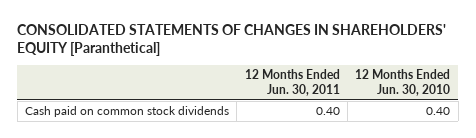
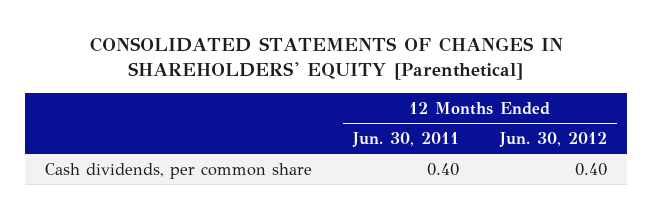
[17,24,447,57] CONSOLIDATED STATEMENTS OF CHANGES IN SHAREHOLDERS' EQUITY [Paranthetical] -> [89,36,563,81] CONSOLIDATED STATEMENTS OF CHANGES IN SHAREHOLDERS' EQUITY [Parenthetical]
[355,69,451,97] 12 Months Ended Jun. 30, 2010 -> none
none -> [498,131,607,147] Jun. 30, 2012
[25,106,230,118] Cash paid on common stock dividends -> [45,162,313,179] Cash dividends, per common share

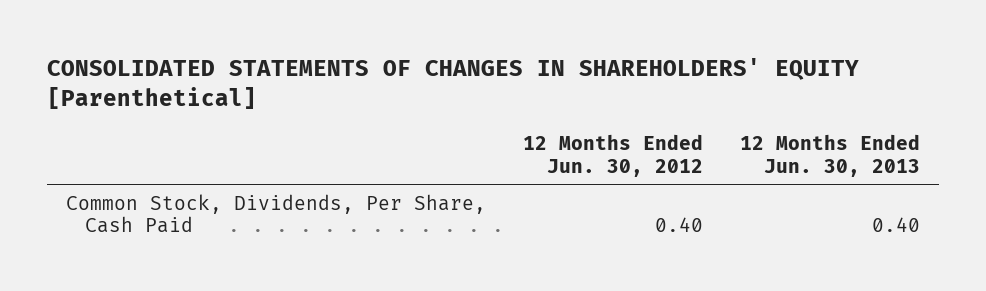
[351,131,459,147] Jun. 30, 2011 -> none
none -> [740,134,921,177] 12 Months Ended Jun. 30, 2013
[45,162,313,179] Cash dividends, per common share -> [65,193,486,234] Common Stock, Dividends, Per Share, Cash Paid

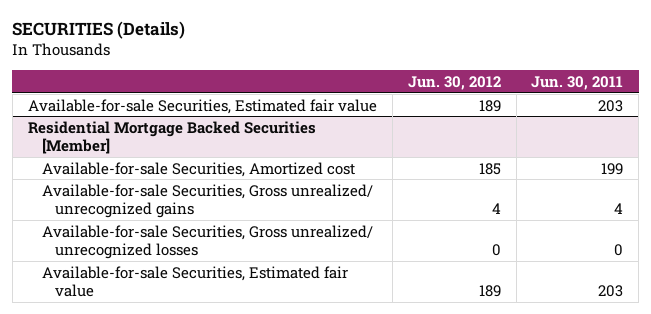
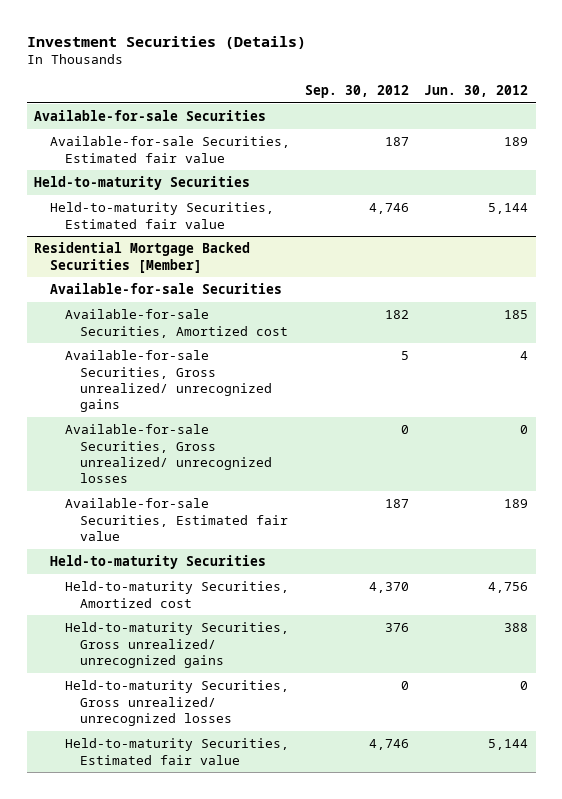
[12,21,186,40] SECURITIES (Details) -> [26,35,306,49] Investment Securities (Details)
[531,75,624,90] Jun. 30, 2011 -> none
none -> [304,84,409,98] Sep. 30, 2012
none -> [34,110,267,122] Available-for-sale Securities
none -> [34,176,251,191] Held-to-maturity Securities
none -> [49,202,274,229] Held-to-maturity Securities, Estimated fair value
none -> [49,283,282,295] Available-for-sale Securities
none -> [49,555,266,570] Held-to-maturity Securities
none -> [65,581,290,608] Held-to-maturity Securities, Amortized cost
none -> [65,622,290,668] Held-to-maturity Securities, Gross unrealized/ unrecognized gains
none -> [65,680,290,726] Held-to-maturity Securities, Gross unrealized/ unrecognized losses
none -> [65,738,290,765] Held-to-maturity Securities, Estimated fair value

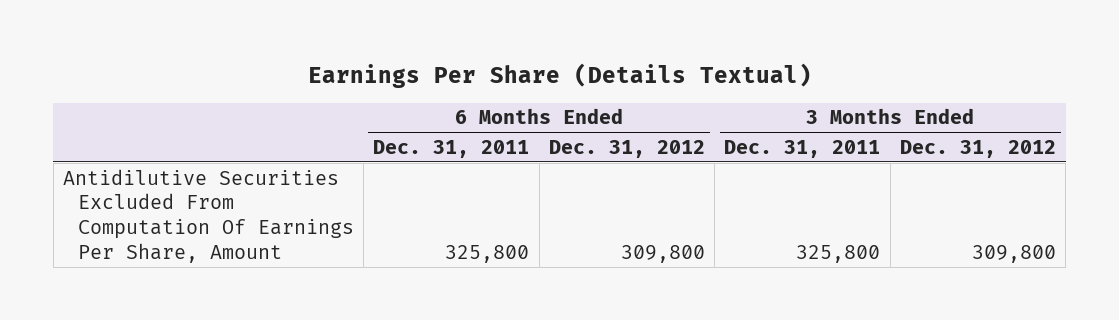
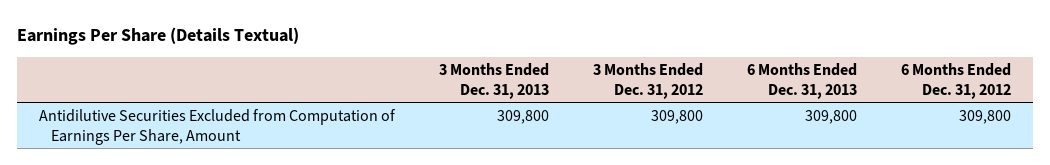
[373,139,530,158] Dec. 31, 2011 -> none
[724,139,881,158] Dec. 31, 2011 -> none
none -> [438,63,549,99] 3 Months Ended Dec. 31, 2013
none -> [747,63,858,99] 6 Months Ended Dec. 31, 2013
[63,168,354,263] Antidilutive Securities Excluded From Computation Of Earnings Per Share, Amount -> [38,109,396,145] Antidilutive Securities Excluded from Computation of Earnings Per Share, Amount

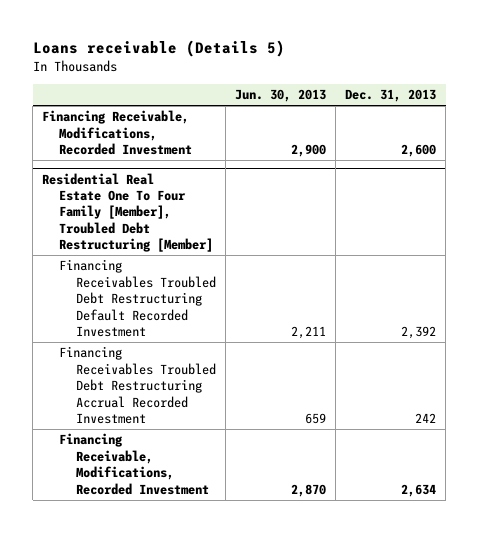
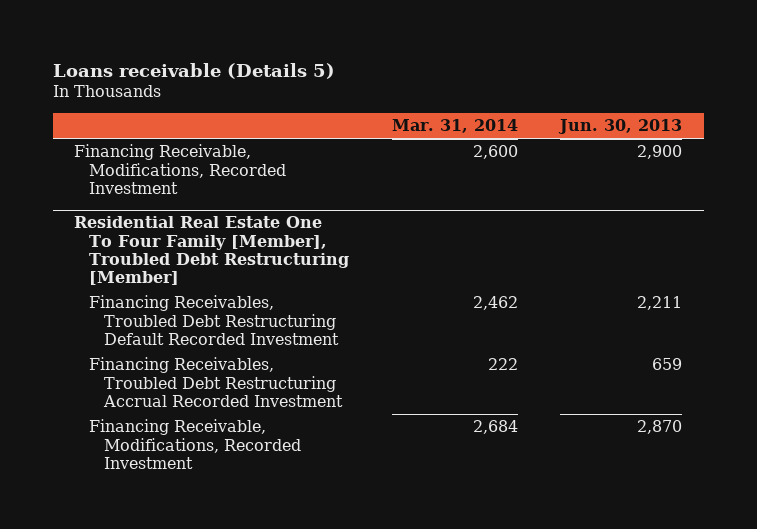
[345,89,437,103] Dec. 31, 2013 -> none
none -> [391,119,518,134] Mar. 31, 2014
[59,259,216,338] Financing Receivables Troubled Debt Restructuring Default Recorded Investment -> [88,295,339,345] Financing Receivables, Troubled Debt Restructuring Default Recorded Investment
[59,346,216,425] Financing Receivables Troubled Debt Restructuring Accrual Recorded Investment -> [88,357,343,407] Financing Receivables, Troubled Debt Restructuring Accrual Recorded Investment

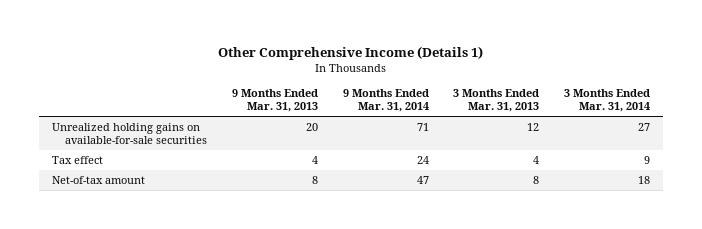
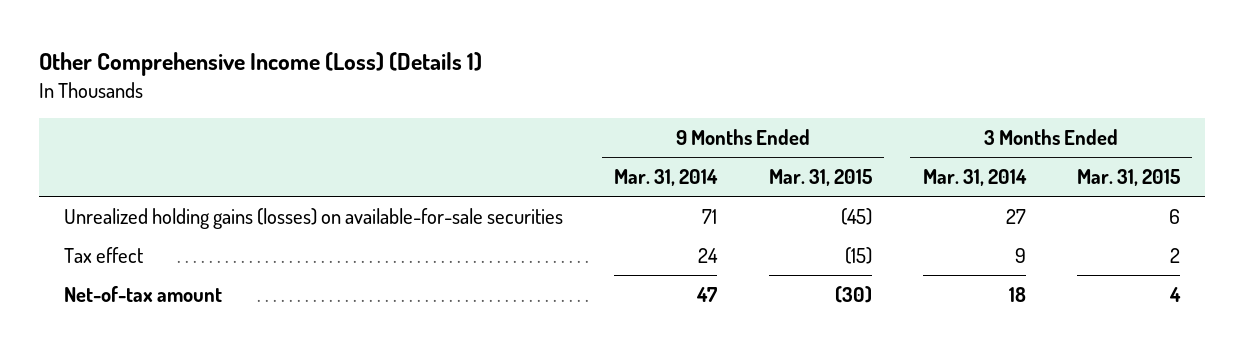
[217,45,483,60] Other Comprehensive Income (Details 1) -> [38,52,482,77] Other Comprehensive Income (Loss) (Details 1)
[231,89,318,113] 9 Months Ended Mar. 31, 2013 -> none
[453,89,540,113] 3 Months Ended Mar. 31, 2013 -> none
none -> [768,169,872,187] Mar. 31, 2015
none -> [1076,169,1180,187] Mar. 31, 2015
[51,123,207,145] Unrealized holding gains on available-for-sale securities -> [64,208,564,230] Unrealized holding gains (losses) on available-for-sale securities

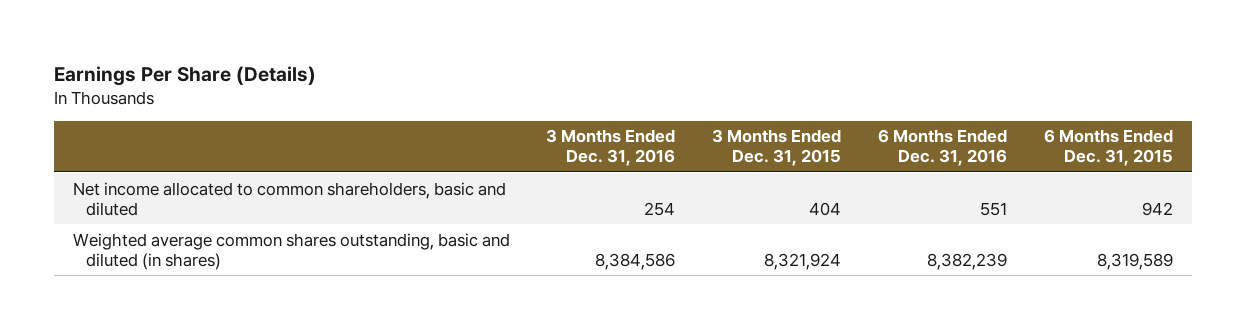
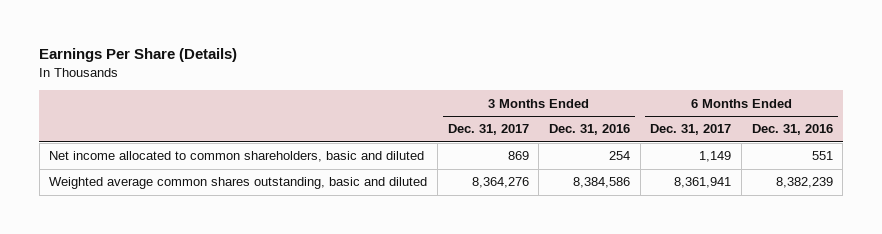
[712,129,842,167] 3 Months Ended Dec. 31, 2015 -> none
[1044,129,1174,167] 6 Months Ended Dec. 31, 2015 -> none
none -> [447,124,529,136] Dec. 31, 2017
none -> [650,124,732,136] Dec. 31, 2017
[72,232,510,270] Weighted average common shares outstanding, basic and diluted (in shares) -> [49,177,428,190] Weighted average common shares outstanding, basic and diluted

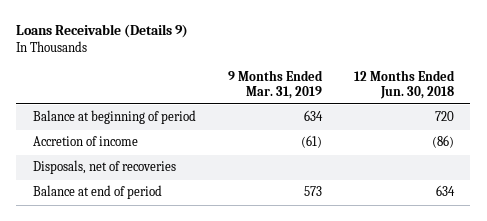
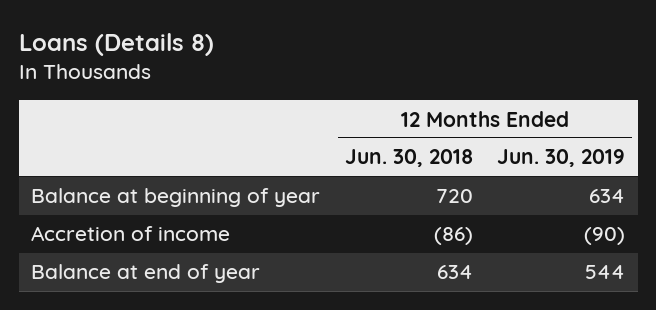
[16,24,189,39] Loans Receivable (Details 9) -> [18,33,214,57] Loans (Details 8)
[227,69,323,99] 9 Months Ended Mar. 31, 2019 -> none
none -> [497,149,626,168] Jun. 30, 2019
[32,110,196,125] Balance at beginning of period -> [30,188,320,208] Balance at beginning of year
[32,160,176,175] Disposals, net of recoveries -> none
[32,185,162,200] Balance at end of period -> [30,264,260,284] Balance at end of year

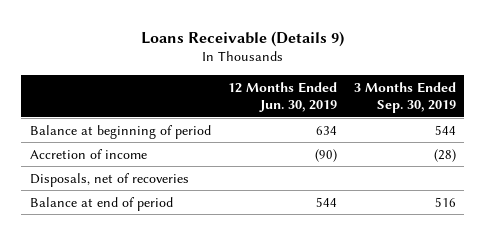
[18,33,214,57] Loans (Details 8) -> [140,30,344,47] Loans Receivable (Details 9)
[344,149,473,168] Jun. 30, 2018 -> none
none -> [353,81,456,114] 3 Months Ended Sep. 30, 2019
[30,188,320,208] Balance at beginning of year -> [29,124,211,139] Balance at beginning of period
none -> [29,172,189,187] Disposals, net of recoveries
[30,264,260,284] Balance at end of year -> [29,196,173,211] Balance at end of period

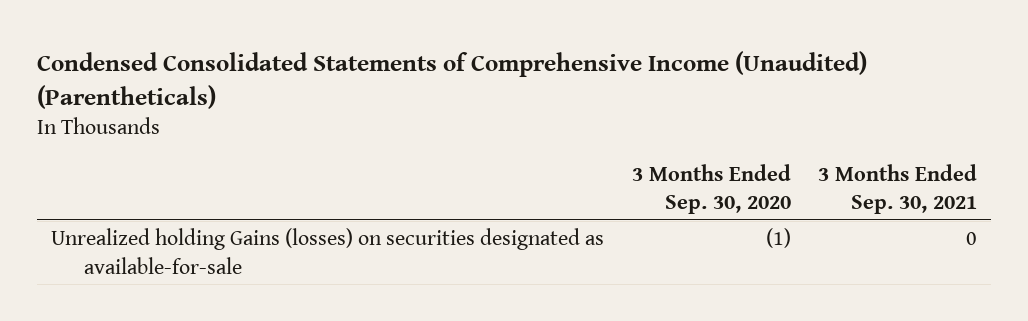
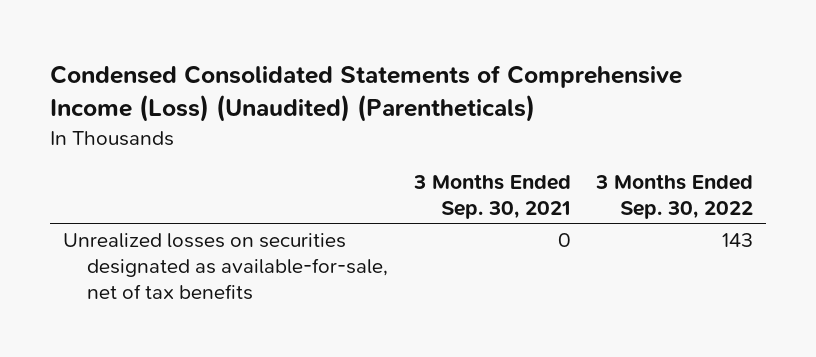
[37,50,868,109] Condensed Consolidated Statements of Comprehensive Income (Unaudited) (Parentheticals) -> [49,64,682,122] Condensed Consolidated Statements of Comprehensive Income (Loss) (Unaudited) (Parentheticals)
[631,163,791,214] 3 Months Ended Sep. 30, 2020 -> none
none -> [594,173,753,219] 3 Months Ended Sep. 30, 2022
[50,228,604,274] Unrealized holding Gains (losses) on securities designated as available-for-sale -> [62,232,389,300] Unrealized losses on securities designated as available-for-sale, net of tax benefits

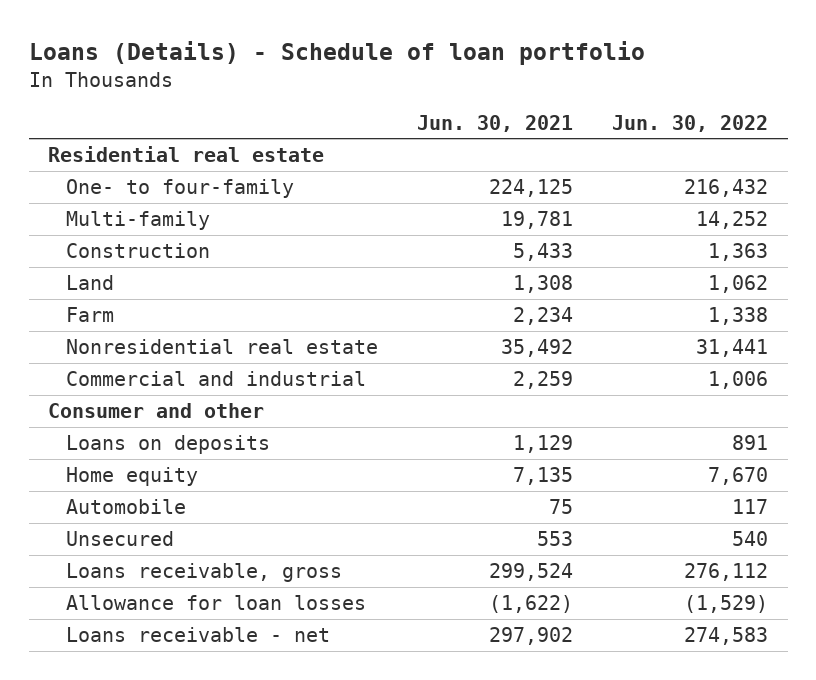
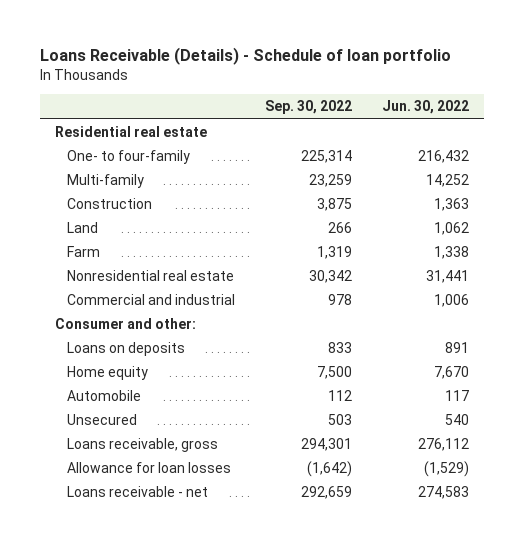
[28,40,645,65] Loans (Details) - Schedule of loan portfolio -> [39,47,451,66] Loans Receivable (Details) - Schedule of loan portfolio
[417,114,574,132] Jun. 30, 2021 -> none
none -> [264,100,352,115] Sep. 30, 2022
[48,403,265,419] Consumer and other -> [54,318,196,330] Consumer and other:

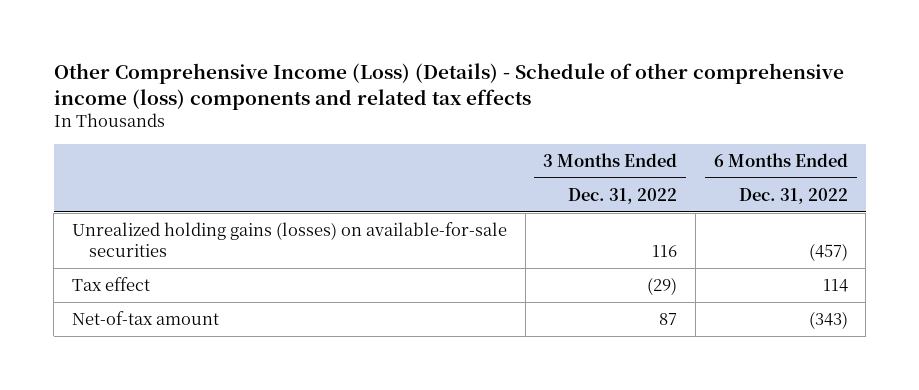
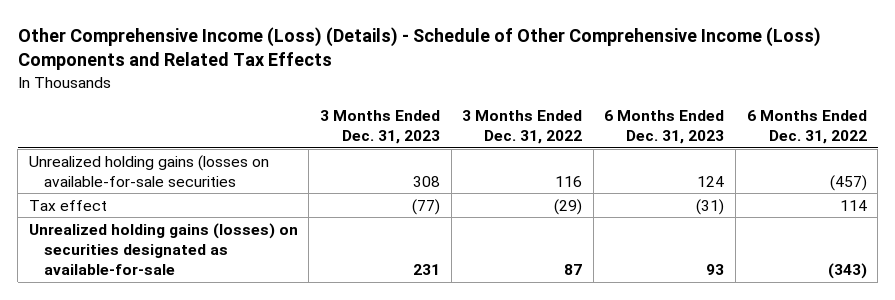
[53,63,844,111] Other Comprehensive Income (Loss) (Details) - Schedule of other comprehensive income (loss) components and related tax effects -> [17,27,821,71] Other Comprehensive Income (Loss) (Details) - Schedule of Other Comprehensive Income (Loss) Components and Related Tax Effects
none -> [319,110,440,145] 3 Months Ended Dec. 31, 2023
none -> [604,110,725,145] 6 Months Ended Dec. 31, 2023
[71,221,507,258] Unrealized holding gains (losses) on available-for-sale securities -> [28,154,269,187] Unrealized holding gains (losses on available-for-sale securities
[71,310,219,325] Net-of-tax amount -> [28,222,298,276] Unrealized holding gains (losses) on securities designated as available-for-sale

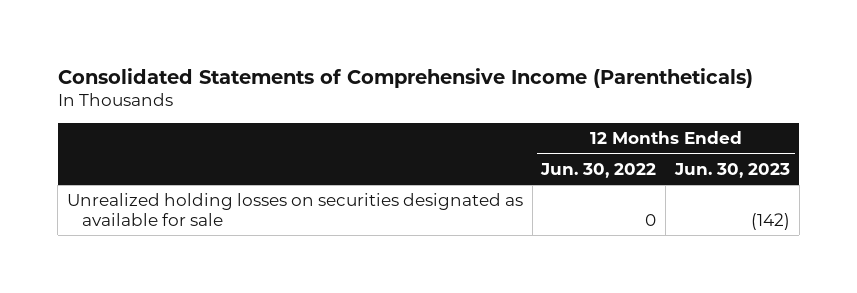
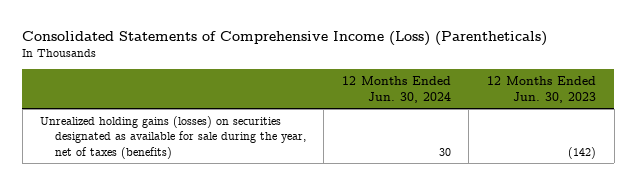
[57,67,753,88] Consolidated Statements of Comprehensive Income (Parentheticals) -> [22,31,548,47] Consolidated Statements of Comprehensive Income (Loss) (Parentheticals)
[540,162,657,178] Jun. 30, 2022 -> none
none -> [341,76,451,103] 12 Months Ended Jun. 30, 2024
[66,193,523,226] Unrealized holding losses on securities designated as available for sale -> [40,115,306,159] Unrealized holding gains (losses) on securities designated as available for sale during the year, net of taxes (benefits)

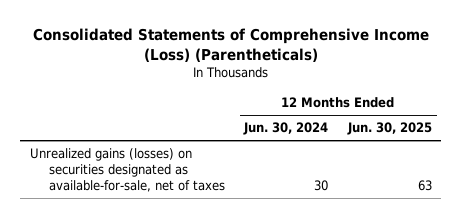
[486,76,596,103] 12 Months Ended Jun. 30, 2023 -> none
none -> [346,122,432,136] Jun. 30, 2025
[40,115,306,159] Unrealized holding gains (losses) on securities designated as available for sale during the year, net of taxes (benefits) -> [29,148,226,193] Unrealized gains (losses) on securities designated as available-for-sale, net of taxes

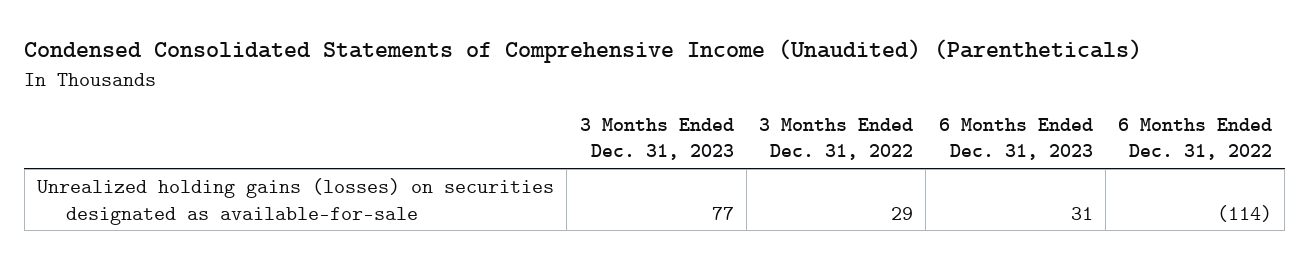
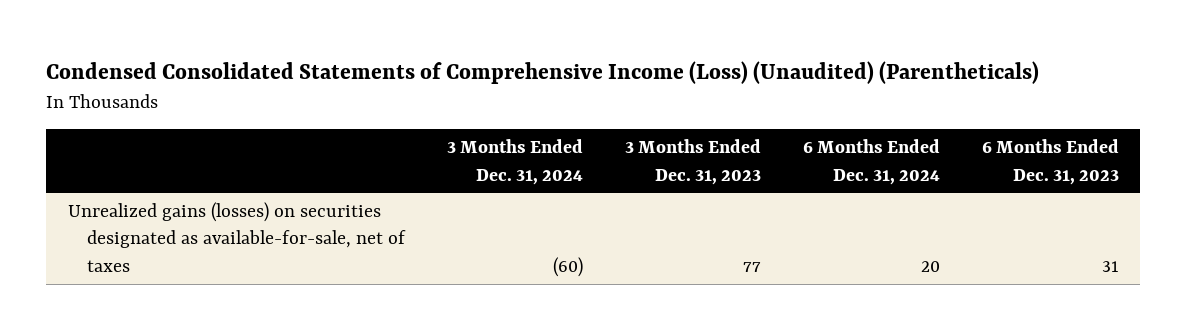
[24,39,1143,64] Condensed Consolidated Statements of Comprehensive Income (Unaudited) (Parentheticals) -> [46,61,1040,85] Condensed Consolidated Statements of Comprehensive Income (Loss) (Unaudited) (Parentheticals)
[759,117,914,161] 3 Months Ended Dec. 31, 2022 -> none
[1118,117,1273,161] 6 Months Ended Dec. 31, 2022 -> none
none -> [446,139,583,185] 3 Months Ended Dec. 31, 2024
none -> [802,139,940,185] 6 Months Ended Dec. 31, 2024
[37,177,555,225] Unrealized holding gains (losses) on securities designated as available-for-sale -> [67,201,406,272] Unrealized gains (losses) on securities designated as available-for-sale, net of taxes

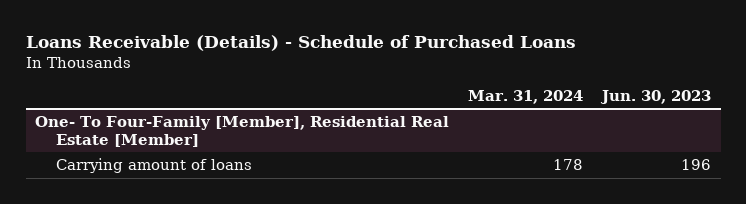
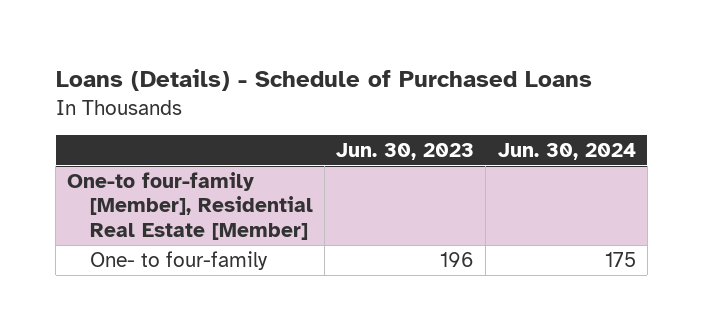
[25,35,576,52] Loans Receivable (Details) - Schedule of Purchased Loans -> [55,69,592,92] Loans (Details) - Schedule of Purchased Loans
[468,89,584,104] Mar. 31, 2024 -> none
none -> [497,142,636,160] Jun. 30, 2024
[35,116,450,147] One- To Four-Family [Member], Residential Real Estate [Member] -> [67,171,313,240] One-to four-family [Member], Residential Real Estate [Member]
[55,158,252,174] Carrying amount of loans -> [89,250,268,270] One- to four-family

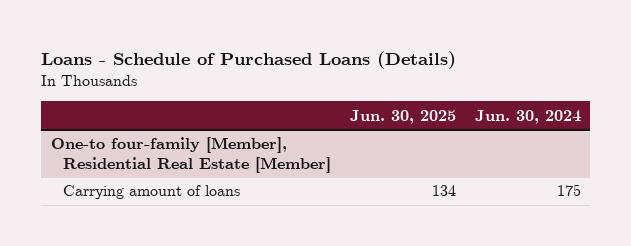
[55,69,592,92] Loans (Details) - Schedule of Purchased Loans -> [41,51,457,70] Loans - Schedule of Purchased Loans (Details)
[336,142,475,160] Jun. 30, 2023 -> none
none -> [349,109,456,124] Jun. 30, 2025
[89,250,268,270] One- to four-family -> [63,185,241,200] Carrying amount of loans

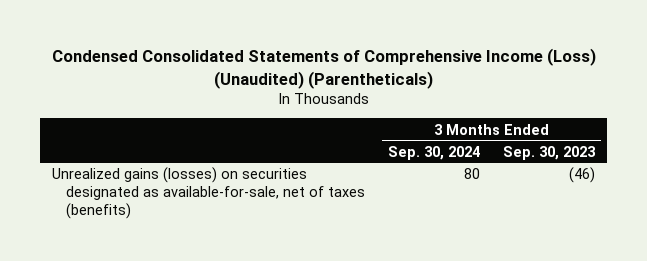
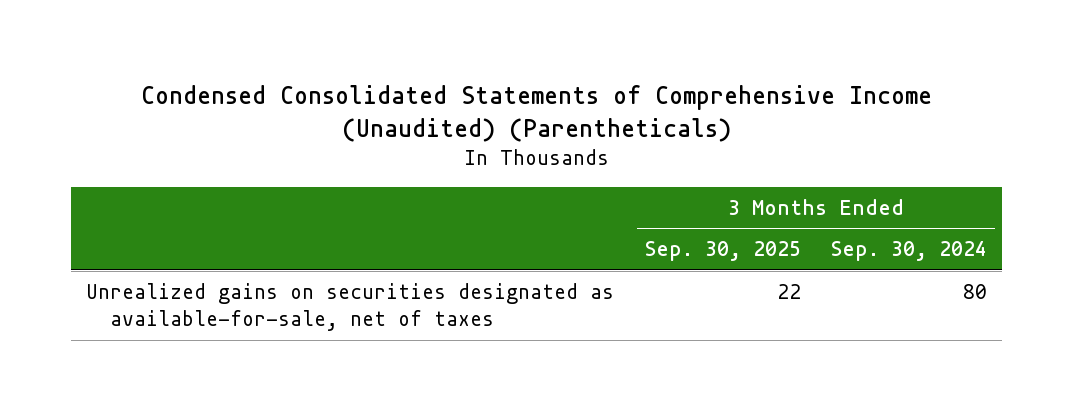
[51,48,596,89] Condensed Consolidated Statements of Comprehensive Income (Loss) (Unaudited) (Parentheticals) -> [140,85,932,142] Condensed Consolidated Statements of Comprehensive Income (Unaudited) (Parentheticals)
[503,145,597,160] Sep. 30, 2023 -> none
none -> [644,241,801,262] Sep. 30, 2025
[51,167,365,219] Unrealized gains (losses) on securities designated as available-for-sale, net of taxes (benefits) -> [86,283,615,332] Unrealized gains on securities designated as available-for-sale, net of taxes

